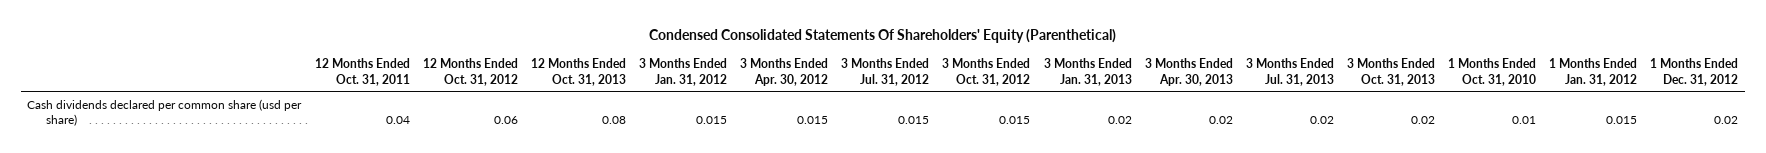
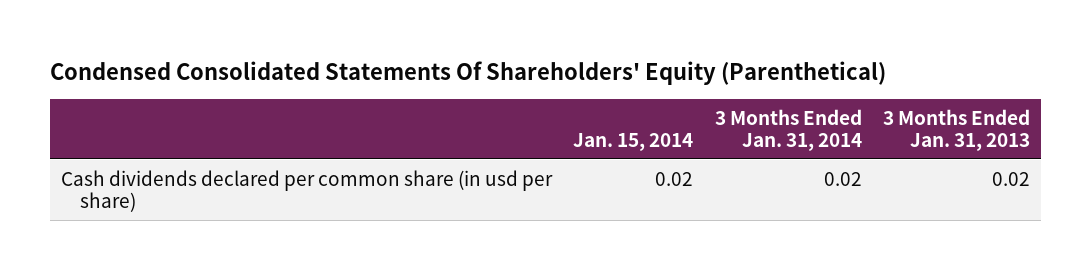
[314,58,410,86] 12 Months Ended Oct. 31, 2011 -> none
[422,58,518,86] 12 Months Ended Oct. 31, 2012 -> none
[530,58,626,86] 12 Months Ended Oct. 31, 2013 -> none
[638,58,727,86] 3 Months Ended Jan. 31, 2012 -> none
[740,58,829,86] 3 Months Ended Apr. 30, 2012 -> none
[841,58,930,86] 3 Months Ended Jul. 31, 2012 -> none
[942,58,1031,86] 3 Months Ended Oct. 31, 2012 -> none
[1144,58,1233,86] 3 Months Ended Apr. 30, 2013 -> none
[1245,58,1334,86] 3 Months Ended Jul. 31, 2013 -> none
[1346,58,1435,86] 3 Months Ended Oct. 31, 2013 -> none
[1448,58,1537,86] 1 Months Ended Oct. 31, 2010 -> none
[1549,58,1638,86] 1 Months Ended Jan. 31, 2012 -> none
[1650,58,1739,86] 1 Months Ended Dec. 31, 2012 -> none
none -> [573,132,694,151] Jan. 15, 2014
none -> [714,108,862,151] 3 Months Ended Jan. 31, 2014
[27,98,303,126] Cash dividends declared per common share (usd per share) -> [60,169,553,213] Cash dividends declared per common share (in usd per share)

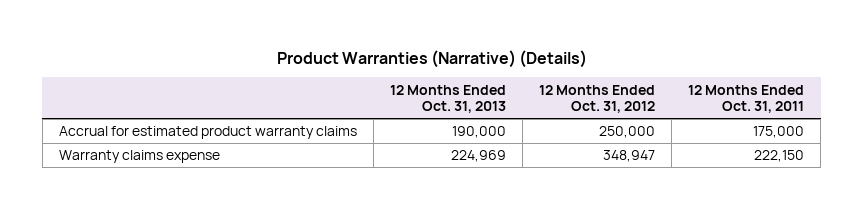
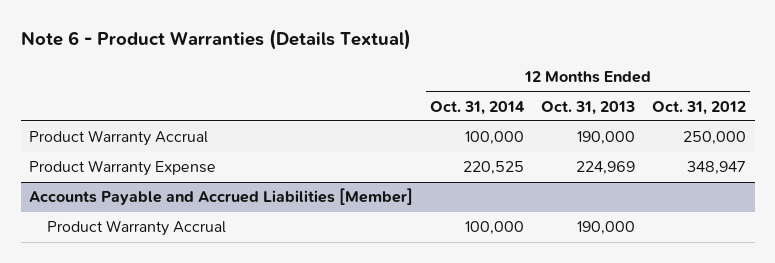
[276,49,587,68] Product Warranties (Narrative) (Details) -> [20,29,411,51] Note 6 - Product Warranties (Details Textual)
[688,84,805,114] 12 Months Ended Oct. 31, 2011 -> none
none -> [430,100,526,115] Oct. 31, 2014
[58,126,357,140] Accrual for estimated product warranty claims -> [29,130,209,147] Product Warranty Accrual
[58,150,220,164] Warranty claims expense -> [29,160,217,177] Product Warranty Expense
none -> [29,188,414,206] Accounts Payable and Accrued Liabilities [Member]
none -> [47,220,227,237] Product Warranty Accrual

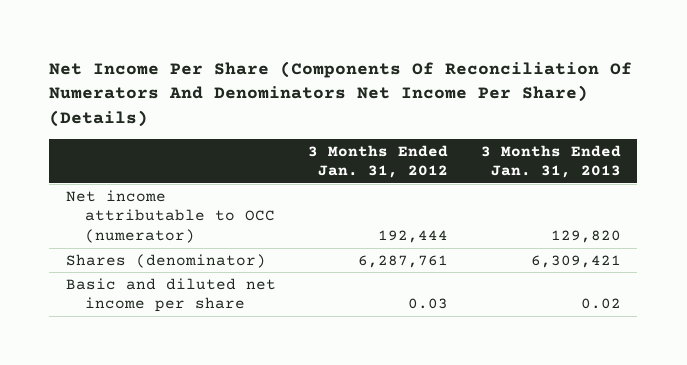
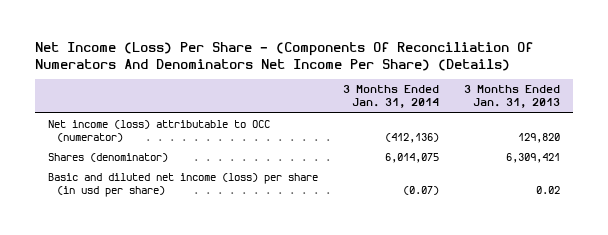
[49,60,633,127] Net Income Per Share (Components Of Reconciliation Of Numerators And Denominators Net Income Per Share) (Details) -> [35,41,534,71] Net Income (Loss) Per Share - (Components Of Reconciliation Of Numerators And Denominators Net Income Per Share) (Details)
[308,144,449,179] 3 Months Ended Jan. 31, 2012 -> none
none -> [343,85,440,109] 3 Months Ended Jan. 31, 2014
[65,189,275,244] Net income attributable to OCC (numerator) -> [48,120,271,143] Net income (loss) attributable to OCC (numerator)
[65,277,276,313] Basic and diluted net income per share -> [48,173,319,198] Basic and diluted net income (loss) per share (in usd per share)

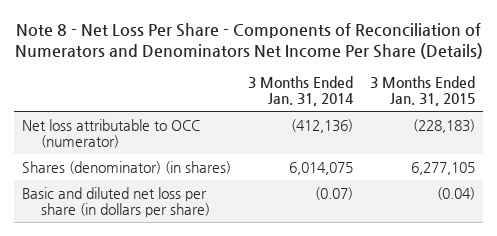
[35,41,534,71] Net Income (Loss) Per Share - (Components Of Reconciliation Of Numerators And Denominators Net Income Per Share) (Details) -> [14,22,483,59] Note 8 - Net Loss Per Share - Components of Reconciliation of Numerators and Denominators Net Income Per Share (Details)
[464,85,561,109] 3 Months Ended Jan. 31, 2013 -> none
none -> [369,75,475,106] 3 Months Ended Jan. 31, 2015
[48,120,271,143] Net income (loss) attributable to OCC (numerator) -> [22,118,201,148] Net loss attributable to OCC (numerator)
[48,153,169,163] Shares (denominator) -> [22,160,232,174] Shares (denominator) (in shares)
[48,173,319,198] Basic and diluted net income (loss) per share (in usd per share) -> [22,186,211,217] Basic and diluted net loss per share (in dollars per share)

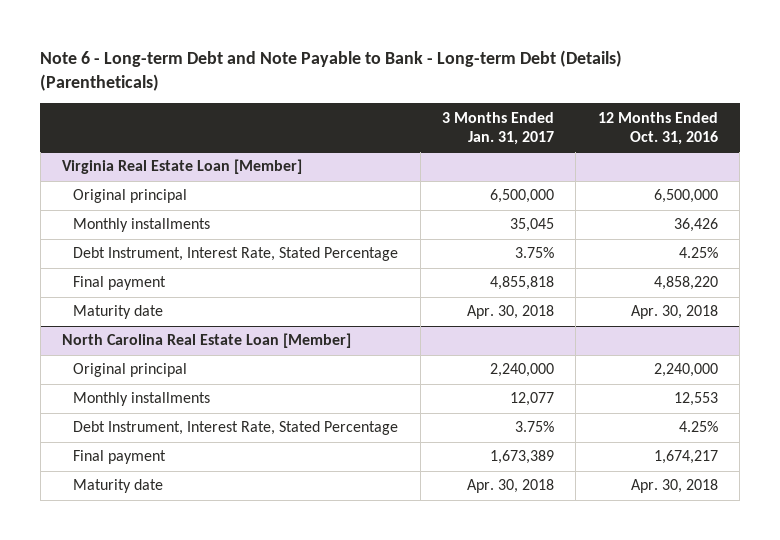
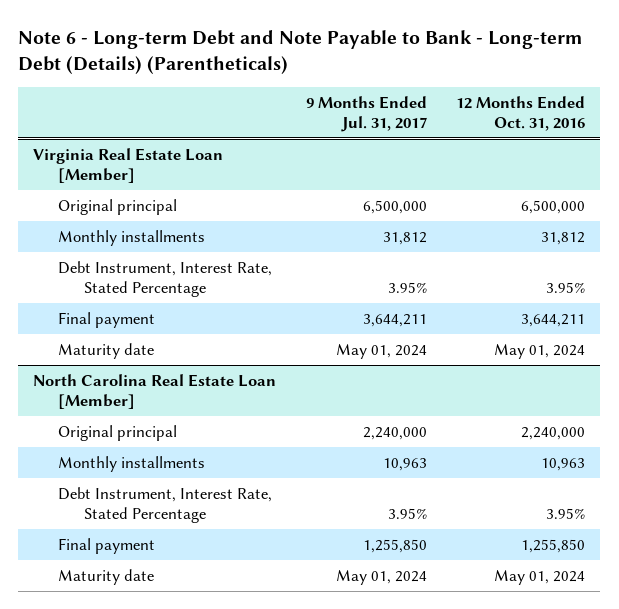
[442,111,555,145] 3 Months Ended Jan. 31, 2017 -> none
none -> [305,95,427,132] 9 Months Ended Jul. 31, 2017
[673,218,718,233] 36,426 -> [541,231,586,245] 31,812
[678,247,718,259] 4.25% -> [546,281,586,293] 3.95%
[653,276,718,291] 4,858,220 -> [521,313,586,327] 3,644,211
[630,305,718,320] Apr. 30, 2018 -> [494,343,586,359] May 01, 2024
[673,392,718,407] 12,553 -> [541,457,586,471] 10,963
[678,421,718,433] 4.25% -> [546,507,586,519] 3.95%
[653,450,718,465] 1,674,217 -> [521,538,586,553] 1,255,850
[630,479,718,494] Apr. 30, 2018 -> [494,569,586,585] May 01, 2024

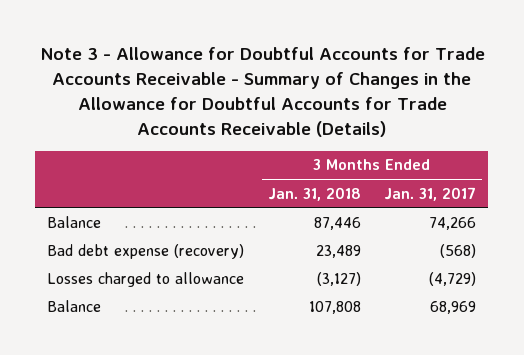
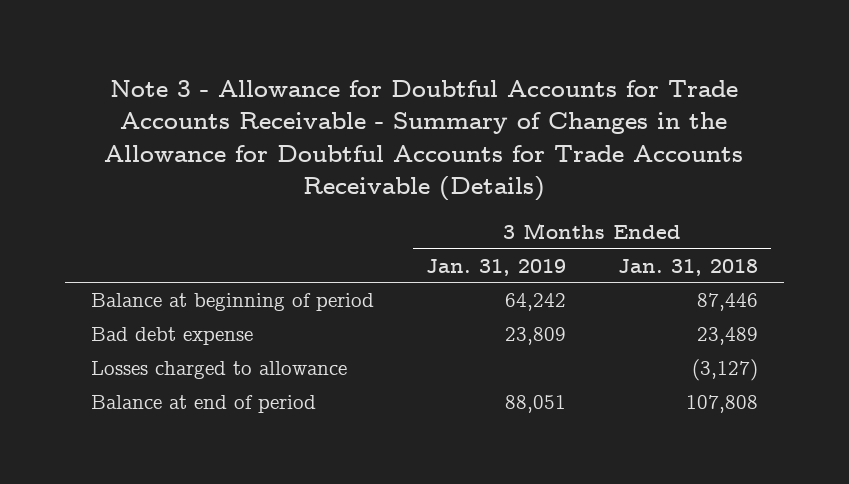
[384,186,477,201] Jan. 31, 2017 -> none
none -> [425,258,566,276] Jan. 31, 2019
[47,215,102,228] Balance -> [90,293,374,312] Balance at beginning of period
[47,243,245,259] Bad debt expense (recovery) -> [90,327,253,346] Bad debt expense
[47,299,102,312] Balance -> [90,395,316,414] Balance at end of period

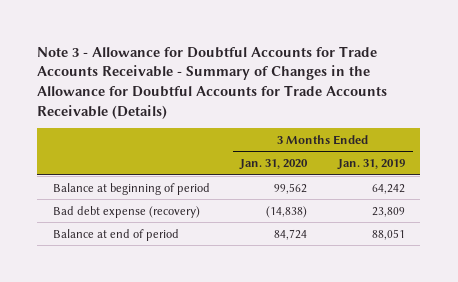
[617,258,758,276] Jan. 31, 2018 -> none
none -> [239,159,309,171] Jan. 31, 2020
[90,361,347,380] Losses charged to allowance -> none
[90,327,253,346] Bad debt expense -> [52,205,200,218] Bad debt expense (recovery)

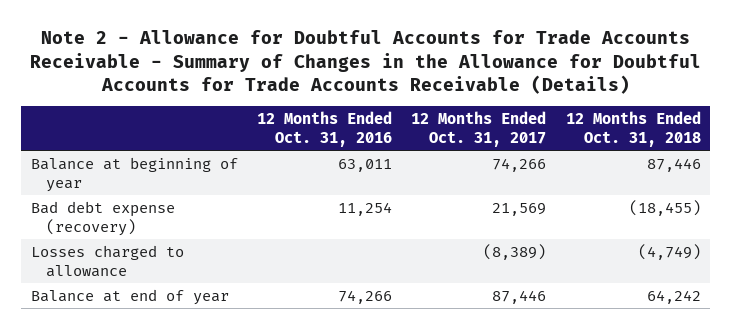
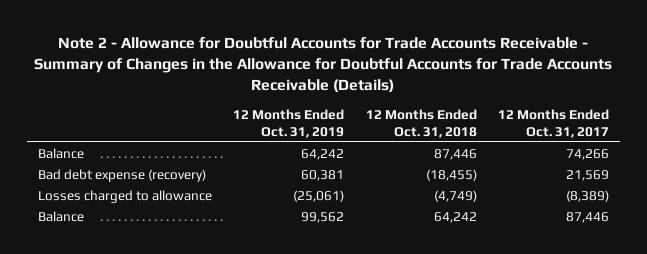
[257,110,393,148] 12 Months Ended Oct. 31, 2016 -> none
none -> [233,108,345,138] 12 Months Ended Oct. 31, 2019
[30,156,238,193] Balance at beginning of year -> [37,148,84,160] Balance
[30,288,229,305] Balance at end of year -> [37,211,84,223] Balance

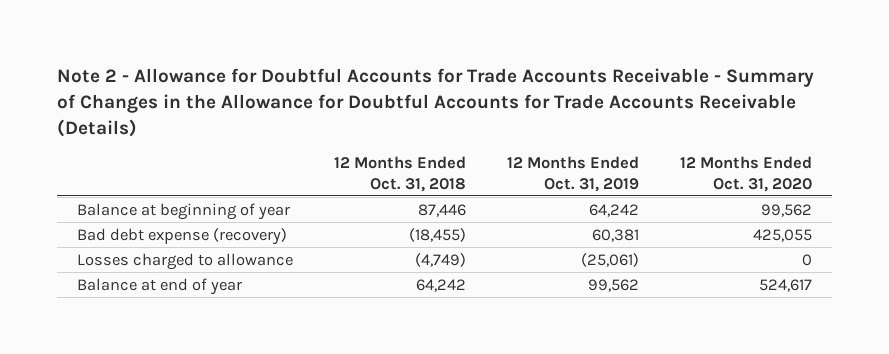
[498,108,610,138] 12 Months Ended Oct. 31, 2017 -> none
none -> [679,156,812,192] 12 Months Ended Oct. 31, 2020
[37,148,84,160] Balance -> [77,202,291,220] Balance at beginning of year
[37,211,84,223] Balance -> [77,277,243,295] Balance at end of year

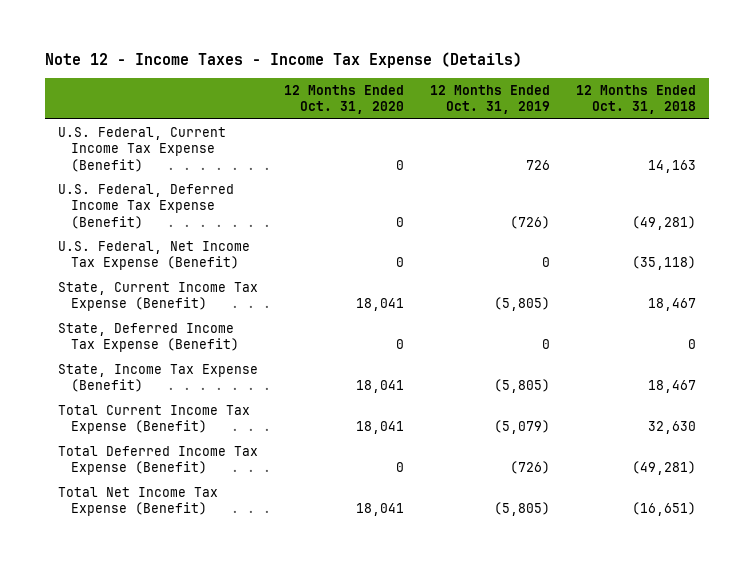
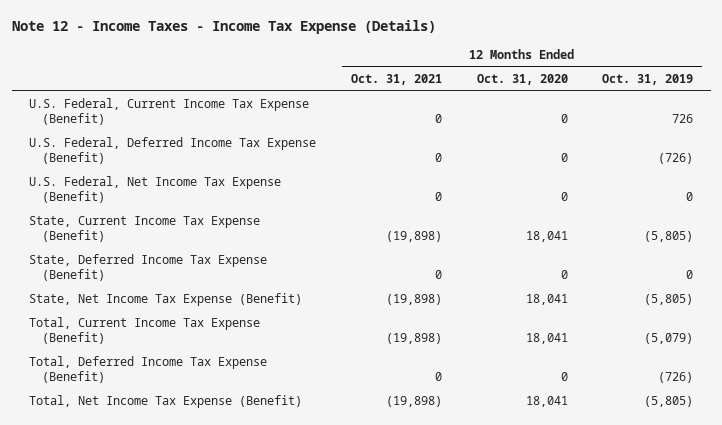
[576,84,697,114] 12 Months Ended Oct. 31, 2018 -> none
none -> [350,74,442,86] Oct. 31, 2021
[57,364,258,393] State, Income Tax Expense (Benefit) -> [28,293,302,307] State, Net Income Tax Expense (Benefit)
[57,405,250,435] Total Current Income Tax Expense (Benefit) -> [28,317,260,345] Total, Current Income Tax Expense (Benefit)
[57,446,258,476] Total Deferred Income Tax Expense (Benefit) -> [28,356,267,384] Total, Deferred Income Tax Expense (Benefit)
[57,487,218,517] Total Net Income Tax Expense (Benefit) -> [28,395,302,409] Total, Net Income Tax Expense (Benefit)

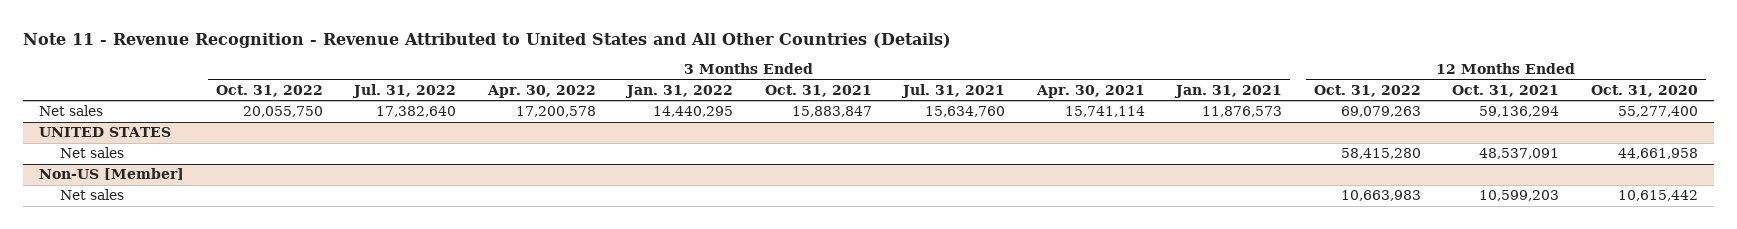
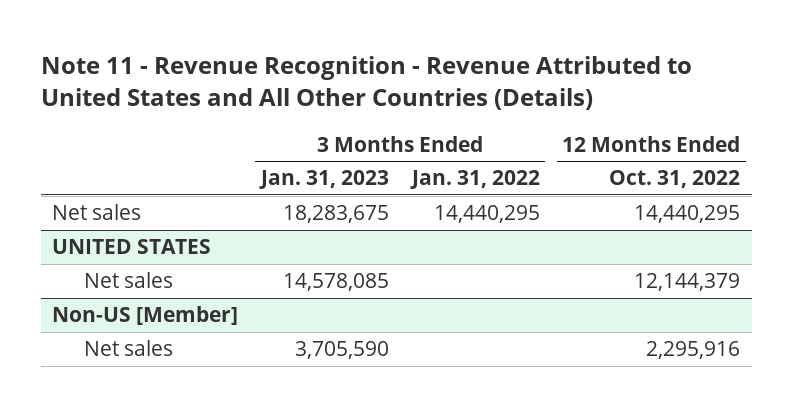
[215,84,323,97] Oct. 31, 2022 -> none
[352,83,457,98] Jul. 31, 2022 -> none
[486,84,596,98] Apr. 30, 2022 -> none
[764,84,872,97] Oct. 31, 2021 -> none
[901,83,1006,98] Jul. 31, 2021 -> none
[1035,84,1145,98] Apr. 30, 2021 -> none
[1174,84,1283,98] Jan. 31, 2021 -> none
[1452,84,1560,97] Oct. 31, 2021 -> none
[1591,84,1699,97] Oct. 31, 2020 -> none
none -> [259,170,390,190] Jan. 31, 2023
[1340,106,1421,118] 69,079,263 -> [634,205,741,224] 14,440,295
[1340,148,1421,160] 58,415,280 -> [634,273,741,292] 12,144,379
[1340,190,1421,202] 10,663,983 -> [646,341,741,360] 2,295,916

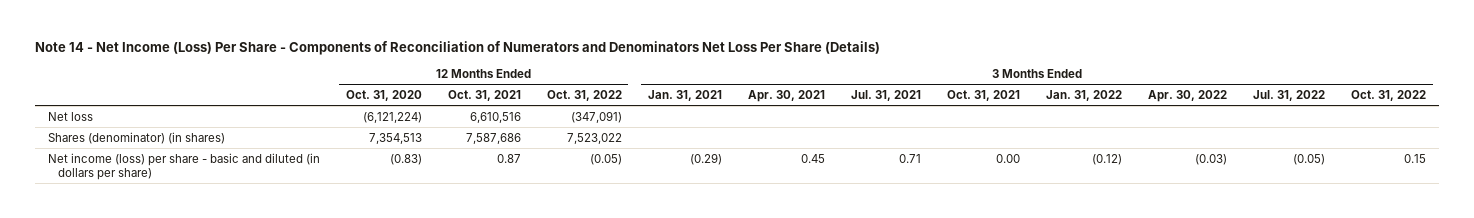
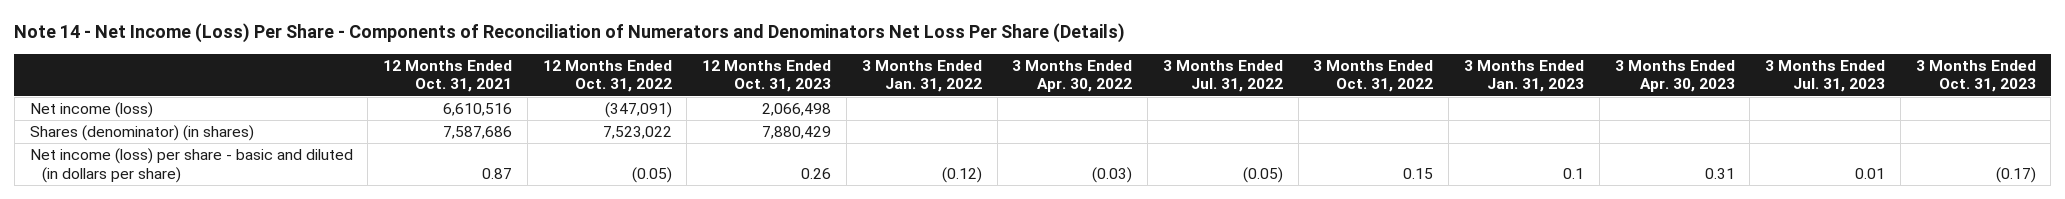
[345,90,422,102] Oct. 31, 2020 -> none
[647,90,722,102] Jan. 31, 2021 -> none
[747,90,825,103] Apr. 30, 2021 -> none
[850,90,921,102] Jul. 31, 2021 -> none
[947,90,1021,102] Oct. 31, 2021 -> none
none -> [702,59,832,93] 12 Months Ended Oct. 31, 2023
none -> [1463,59,1584,93] 3 Months Ended Jan. 31, 2023
none -> [1614,59,1735,93] 3 Months Ended Apr. 30, 2023
none -> [1765,59,1886,93] 3 Months Ended Jul. 31, 2023
none -> [1915,59,2036,93] 3 Months Ended Oct. 31, 2023
[47,111,93,121] Net loss -> [29,102,153,119] Net income (loss)

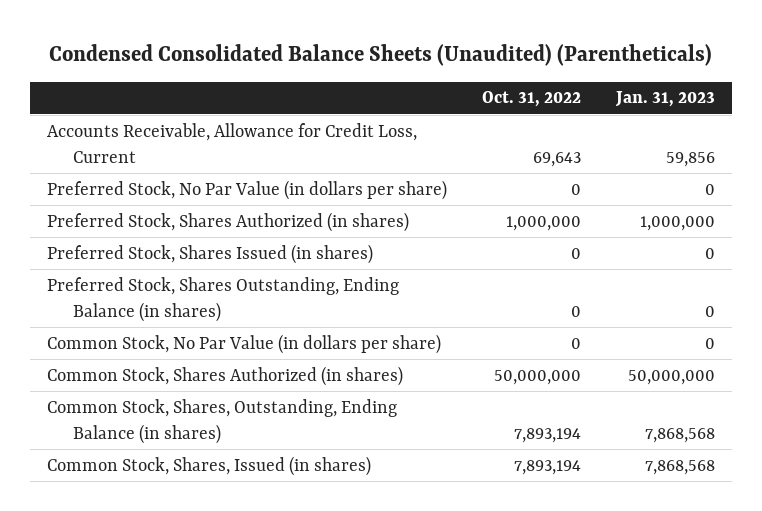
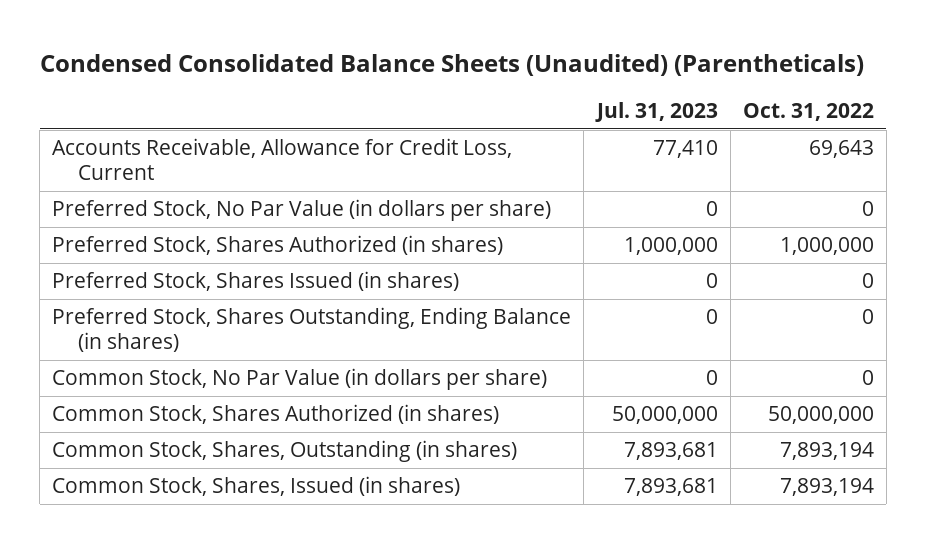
[614,91,715,108] Jan. 31, 2023 -> none
none -> [594,102,718,123] Jul. 31, 2023
[47,398,398,444] Common Stock, Shares, Outstanding, Ending Balance (in shares) -> [52,440,518,463] Common Stock, Shares, Outstanding (in shares)

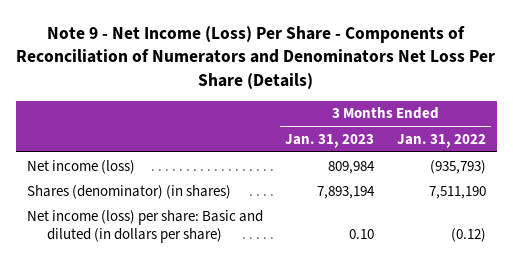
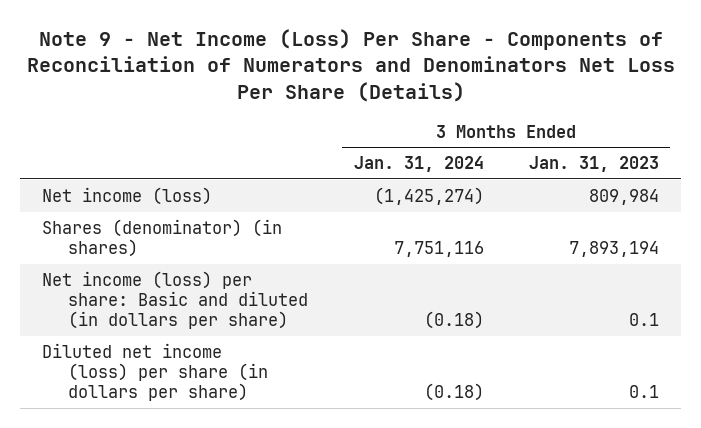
[396,133,486,148] Jan. 31, 2022 -> none
none -> [353,156,484,173] Jan. 31, 2024
[349,228,375,239] 0.10 -> [628,313,659,327] 0.1
none -> [42,342,269,402] Diluted net income (loss) per share (in dollars per share)

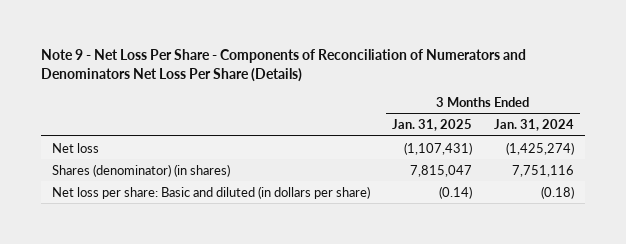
[26,29,675,102] Note 9 - Net Income (Loss) Per Share - Components of Reconciliation of Numerators and Denominators Net Loss Per Share (Details) -> [40,48,526,82] Note 9 - Net Loss Per Share - Components of Reconciliation of Numerators and Denominators Net Loss Per Share (Details)
[528,156,659,173] Jan. 31, 2023 -> none
none -> [392,119,473,132] Jan. 31, 2025
[42,186,213,205] Net income (loss) -> [51,142,99,153] Net loss
[42,342,269,402] Diluted net income (loss) per share (in dollars per share) -> none
[42,270,309,330] Net income (loss) per share: Basic and diluted (in dollars per share) -> [51,185,370,199] Net loss per share: Basic and diluted (in dollars per share)

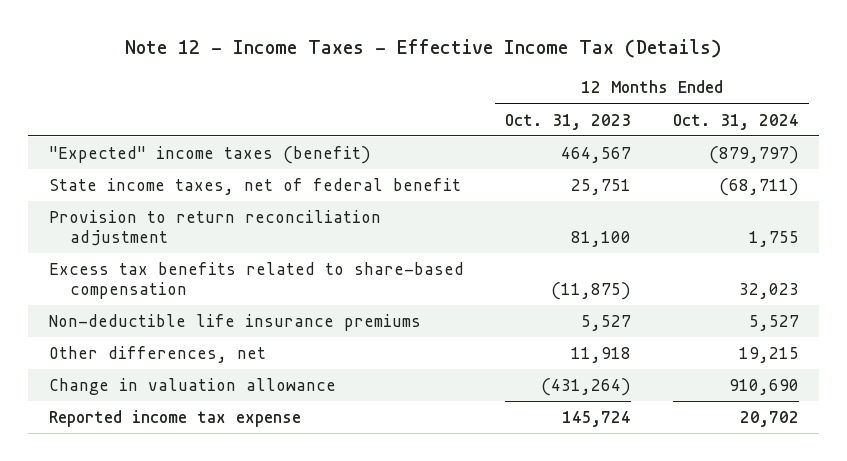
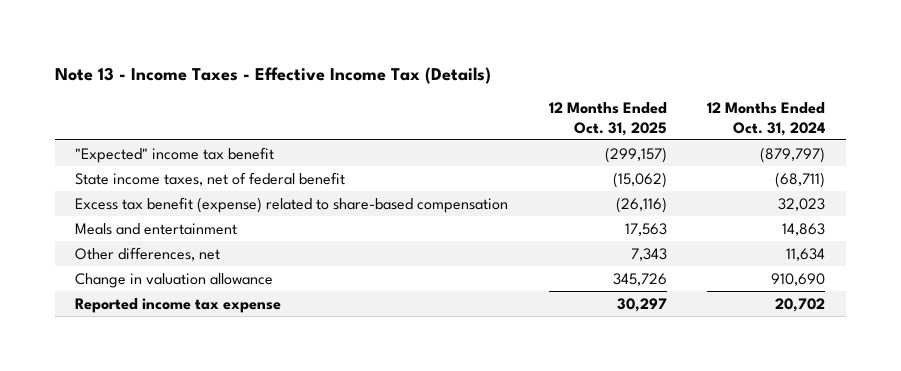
[124,39,722,59] Note 12 - Income Taxes - Effective Income Tax (Details) -> [55,66,492,84] Note 13 - Income Taxes - Effective Income Tax (Details)
[505,113,632,130] Oct. 31, 2023 -> none
none -> [548,102,667,136] 12 Months Ended Oct. 31, 2025
[48,146,371,165] "Expected" income taxes (benefit) -> [75,146,275,163] "Expected" income tax benefit
[48,210,381,247] Provision to return reconciliation adjustment -> none
[48,314,421,332] Non-deductible life insurance premiums -> none
[48,262,464,300] Excess tax benefits related to share-based compensation -> [75,196,509,213] Excess tax benefit (expense) related to share-based compensation
none -> [75,222,238,235] Meals and entertainment
[738,347,799,364] 19,215 -> [786,247,826,261] 11,634

